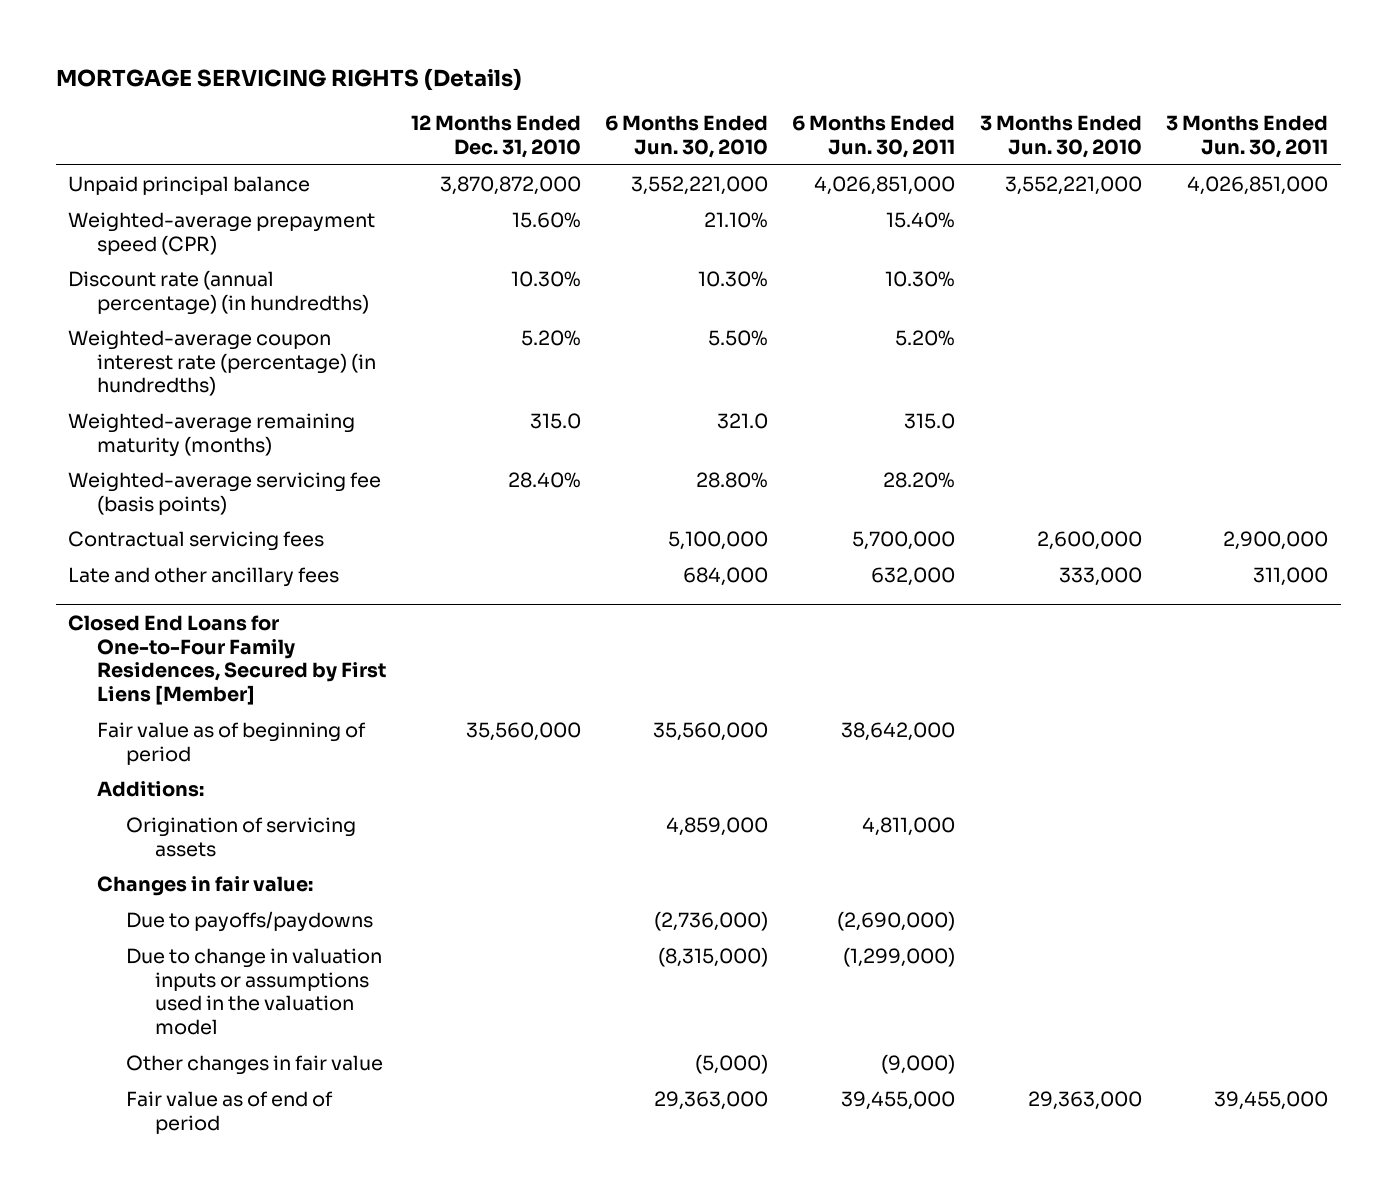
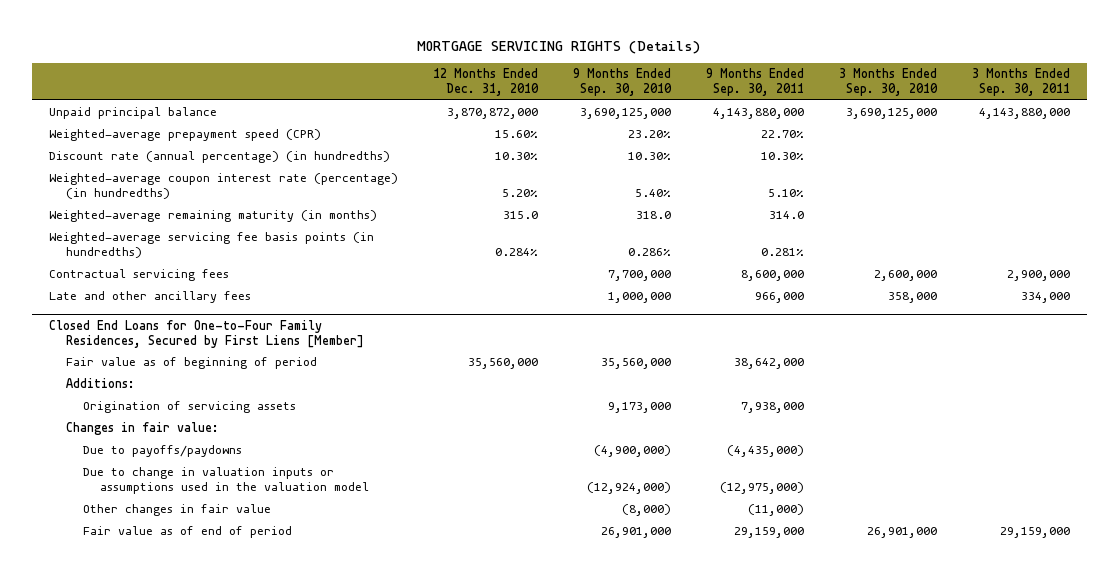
[604,115,768,158] 6 Months Ended Jun. 30, 2010 -> none
[792,115,956,158] 6 Months Ended Jun. 30, 2011 -> none
[979,115,1142,158] 3 Months Ended Jun. 30, 2010 -> none
[1166,115,1329,158] 3 Months Ended Jun. 30, 2011 -> none
none -> [572,68,672,97] 9 Months Ended Sep. 30, 2010
none -> [705,68,804,97] 9 Months Ended Sep. 30, 2011
none -> [838,68,938,97] 3 Months Ended Sep. 30, 2010
none -> [971,68,1070,97] 3 Months Ended Sep. 30, 2011
[68,412,356,457] Weighted-average remaining maturity (months) -> [49,210,378,223] Weighted-average remaining maturity (in months)
[68,471,382,515] Weighted-average servicing fee (basis points) -> [49,232,375,259] Weighted-average servicing fee basis points (in hundredths)
[507,471,581,488] 28.40% -> [494,248,538,257] 0.284%

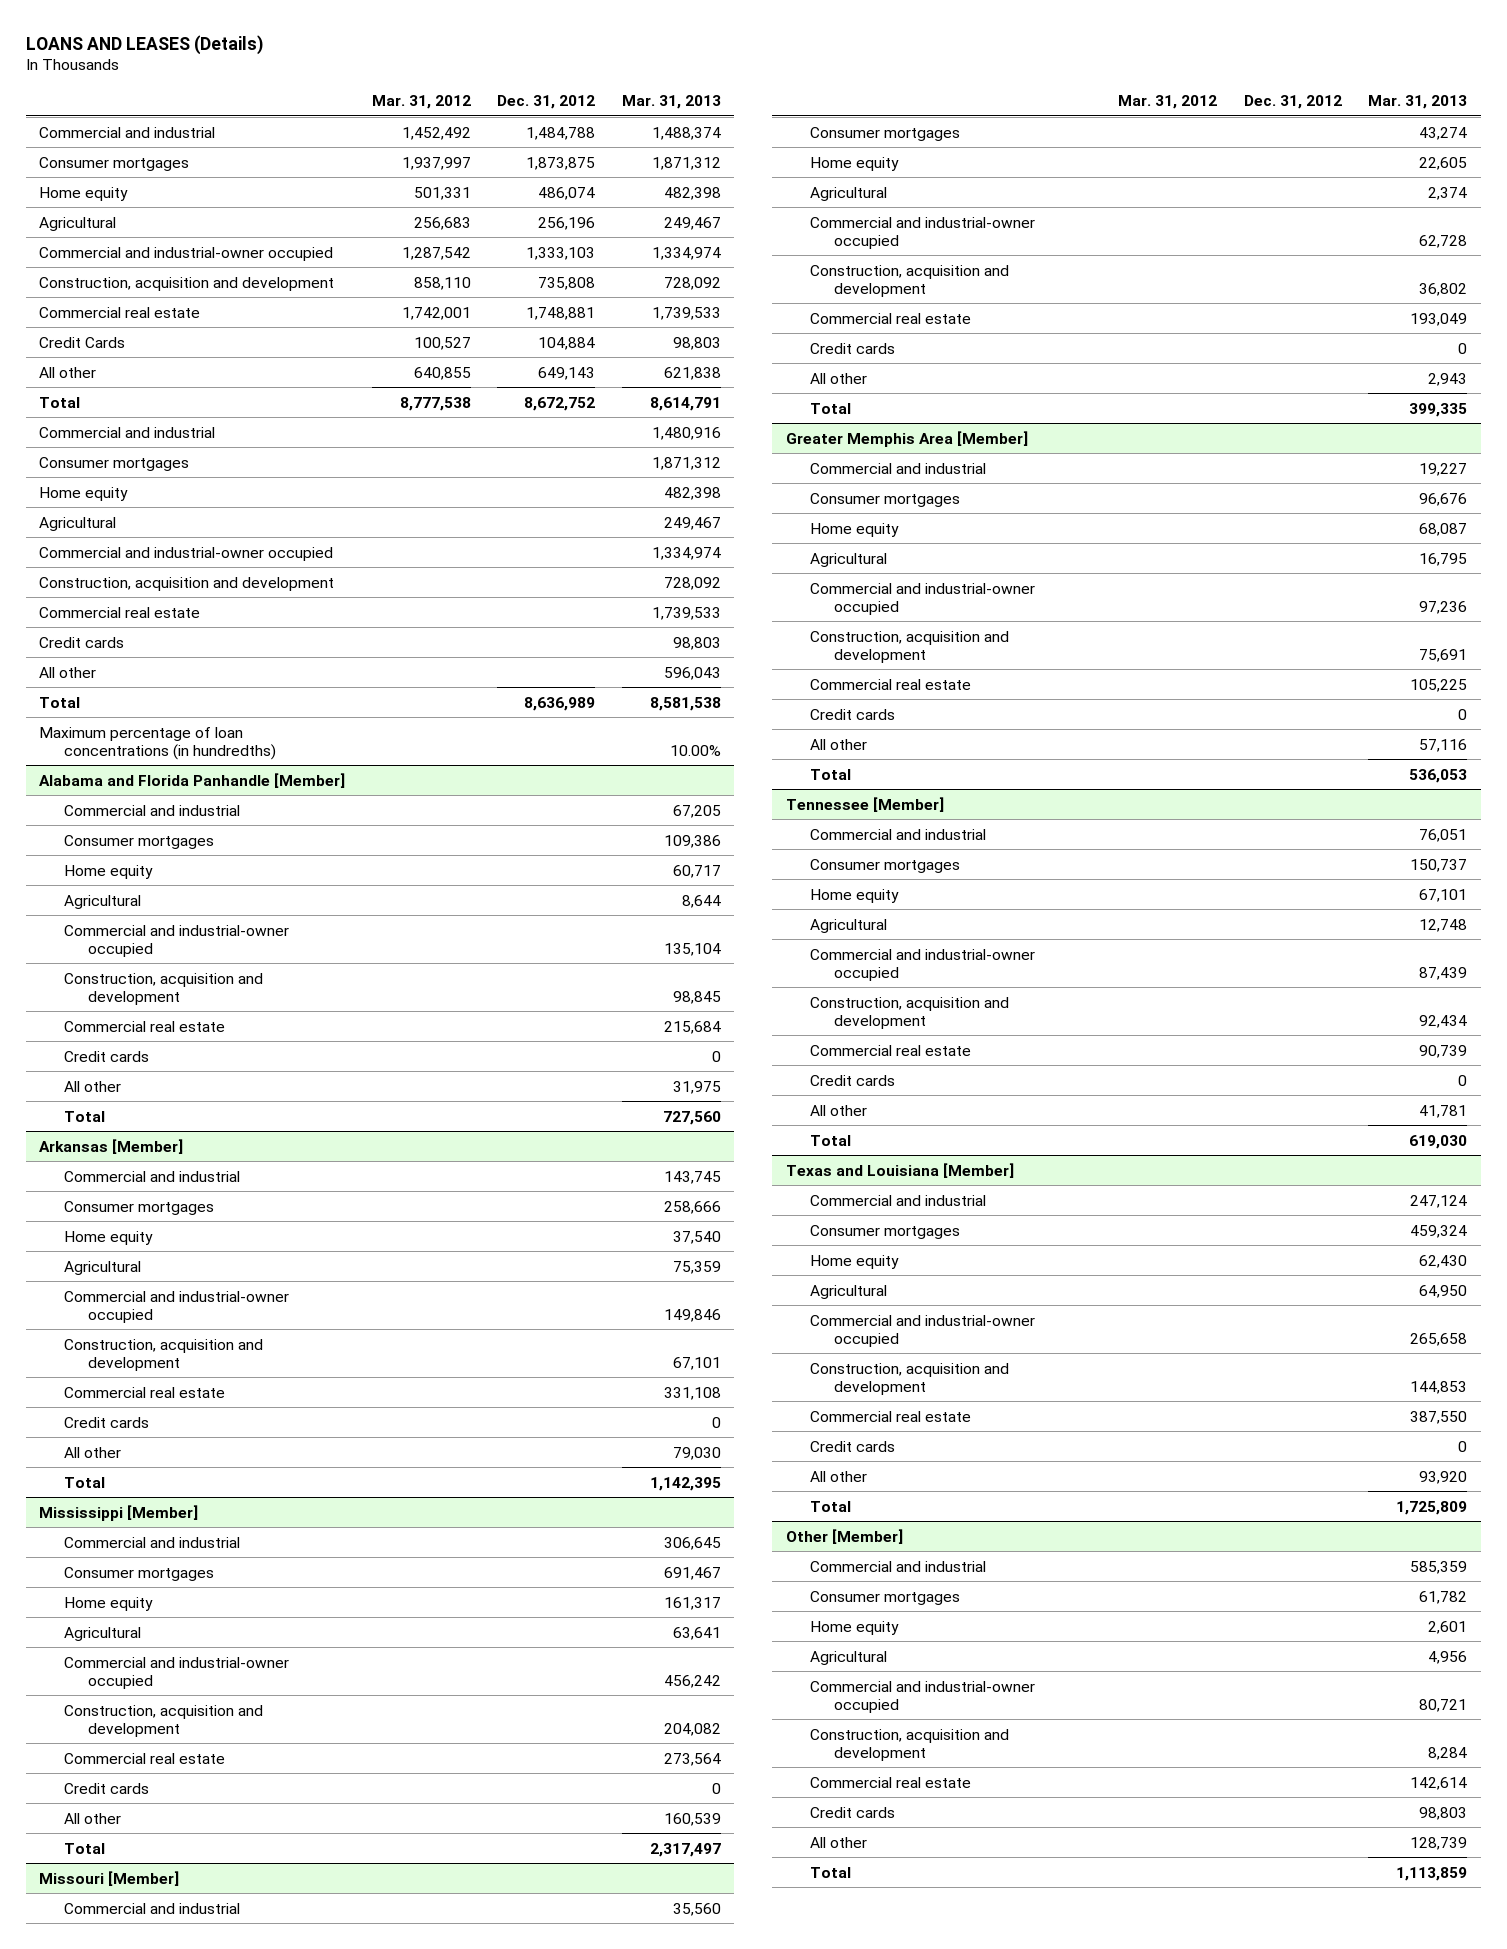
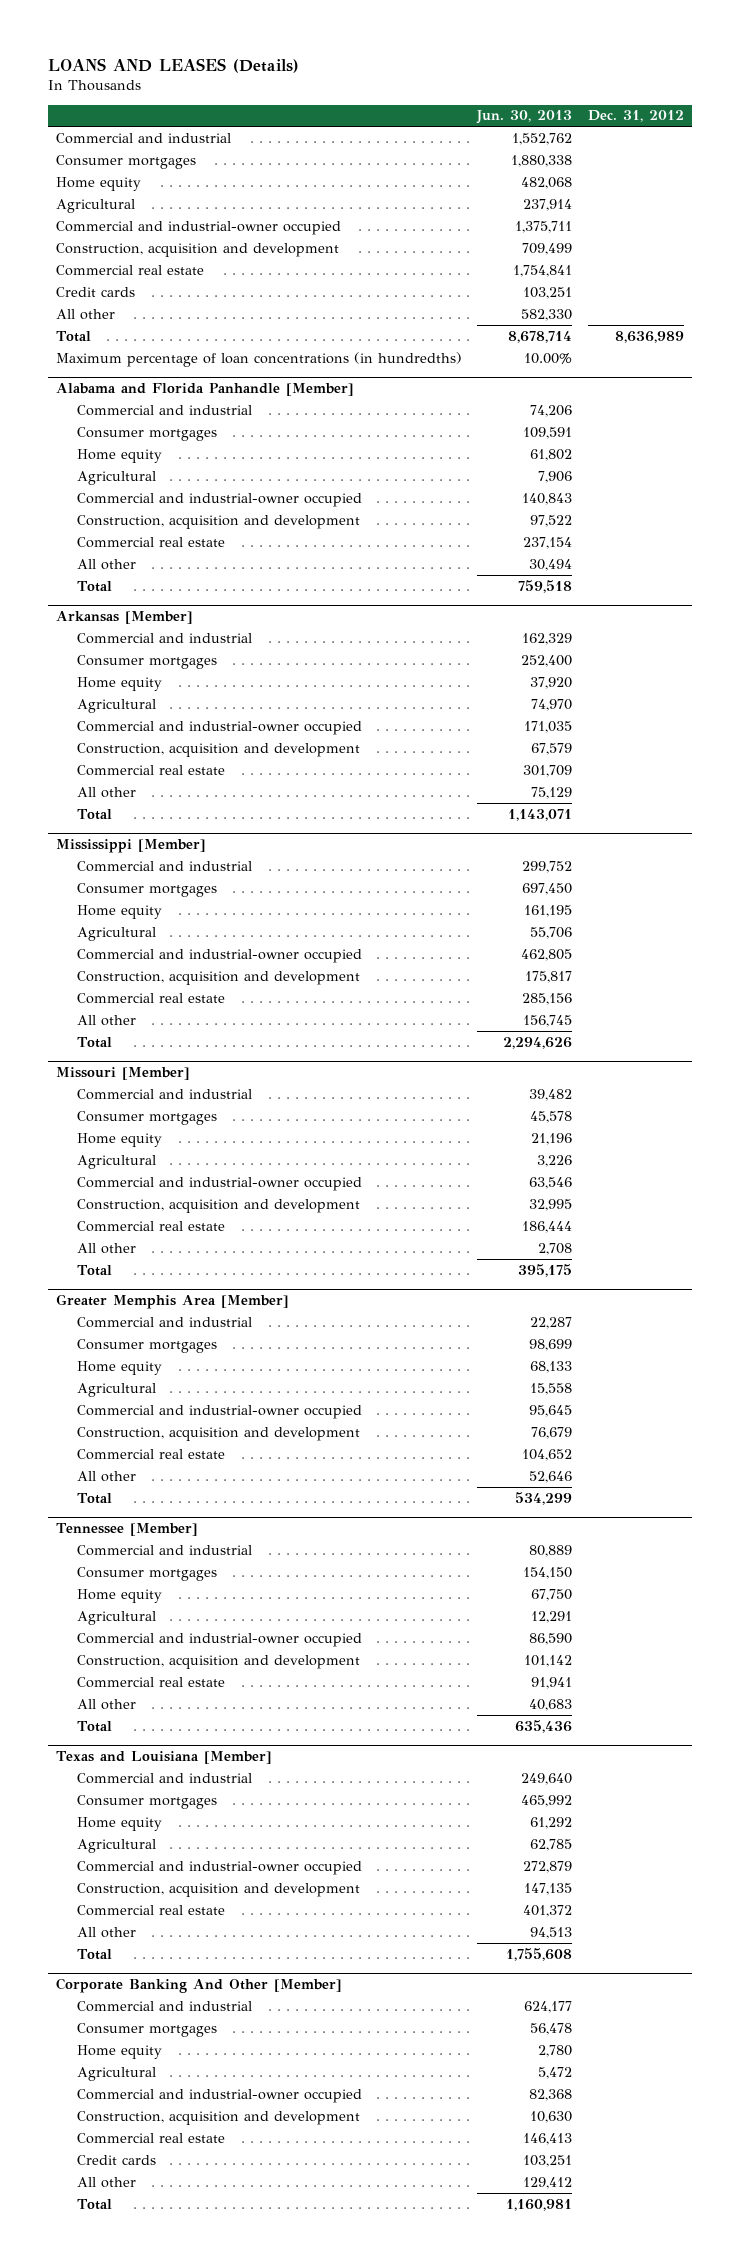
[371,95,471,110] Mar. 31, 2012 -> none
[621,95,721,110] Mar. 31, 2013 -> none
none -> [476,110,573,125] Jun. 30, 2013
[39,126,216,138] Commercial and industrial -> none
[39,156,190,171] Consumer mortgages -> none
[39,186,129,201] Home equity -> none
[39,216,117,231] Agricultural -> none
[39,246,334,261] Commercial and industrial-owner occupied -> none
[39,276,335,291] Construction, acquisition and development -> none
[39,306,201,318] Commercial real estate -> none
[39,336,126,348] Credit Cards -> none
[39,366,97,378] All other -> none
[39,396,81,408] Total -> none
[63,1050,149,1062] Credit cards -> none
[63,1416,149,1428] Credit cards -> none
[63,1782,149,1794] Credit cards -> none
[810,342,896,354] Credit cards -> none
[810,708,896,720] Credit cards -> none
[810,1074,896,1086] Credit cards -> none
[810,1440,896,1452] Credit cards -> none
[785,1528,903,1544] Other [Member] -> [55,1978,342,1994] Corporate Banking And Other [Member]

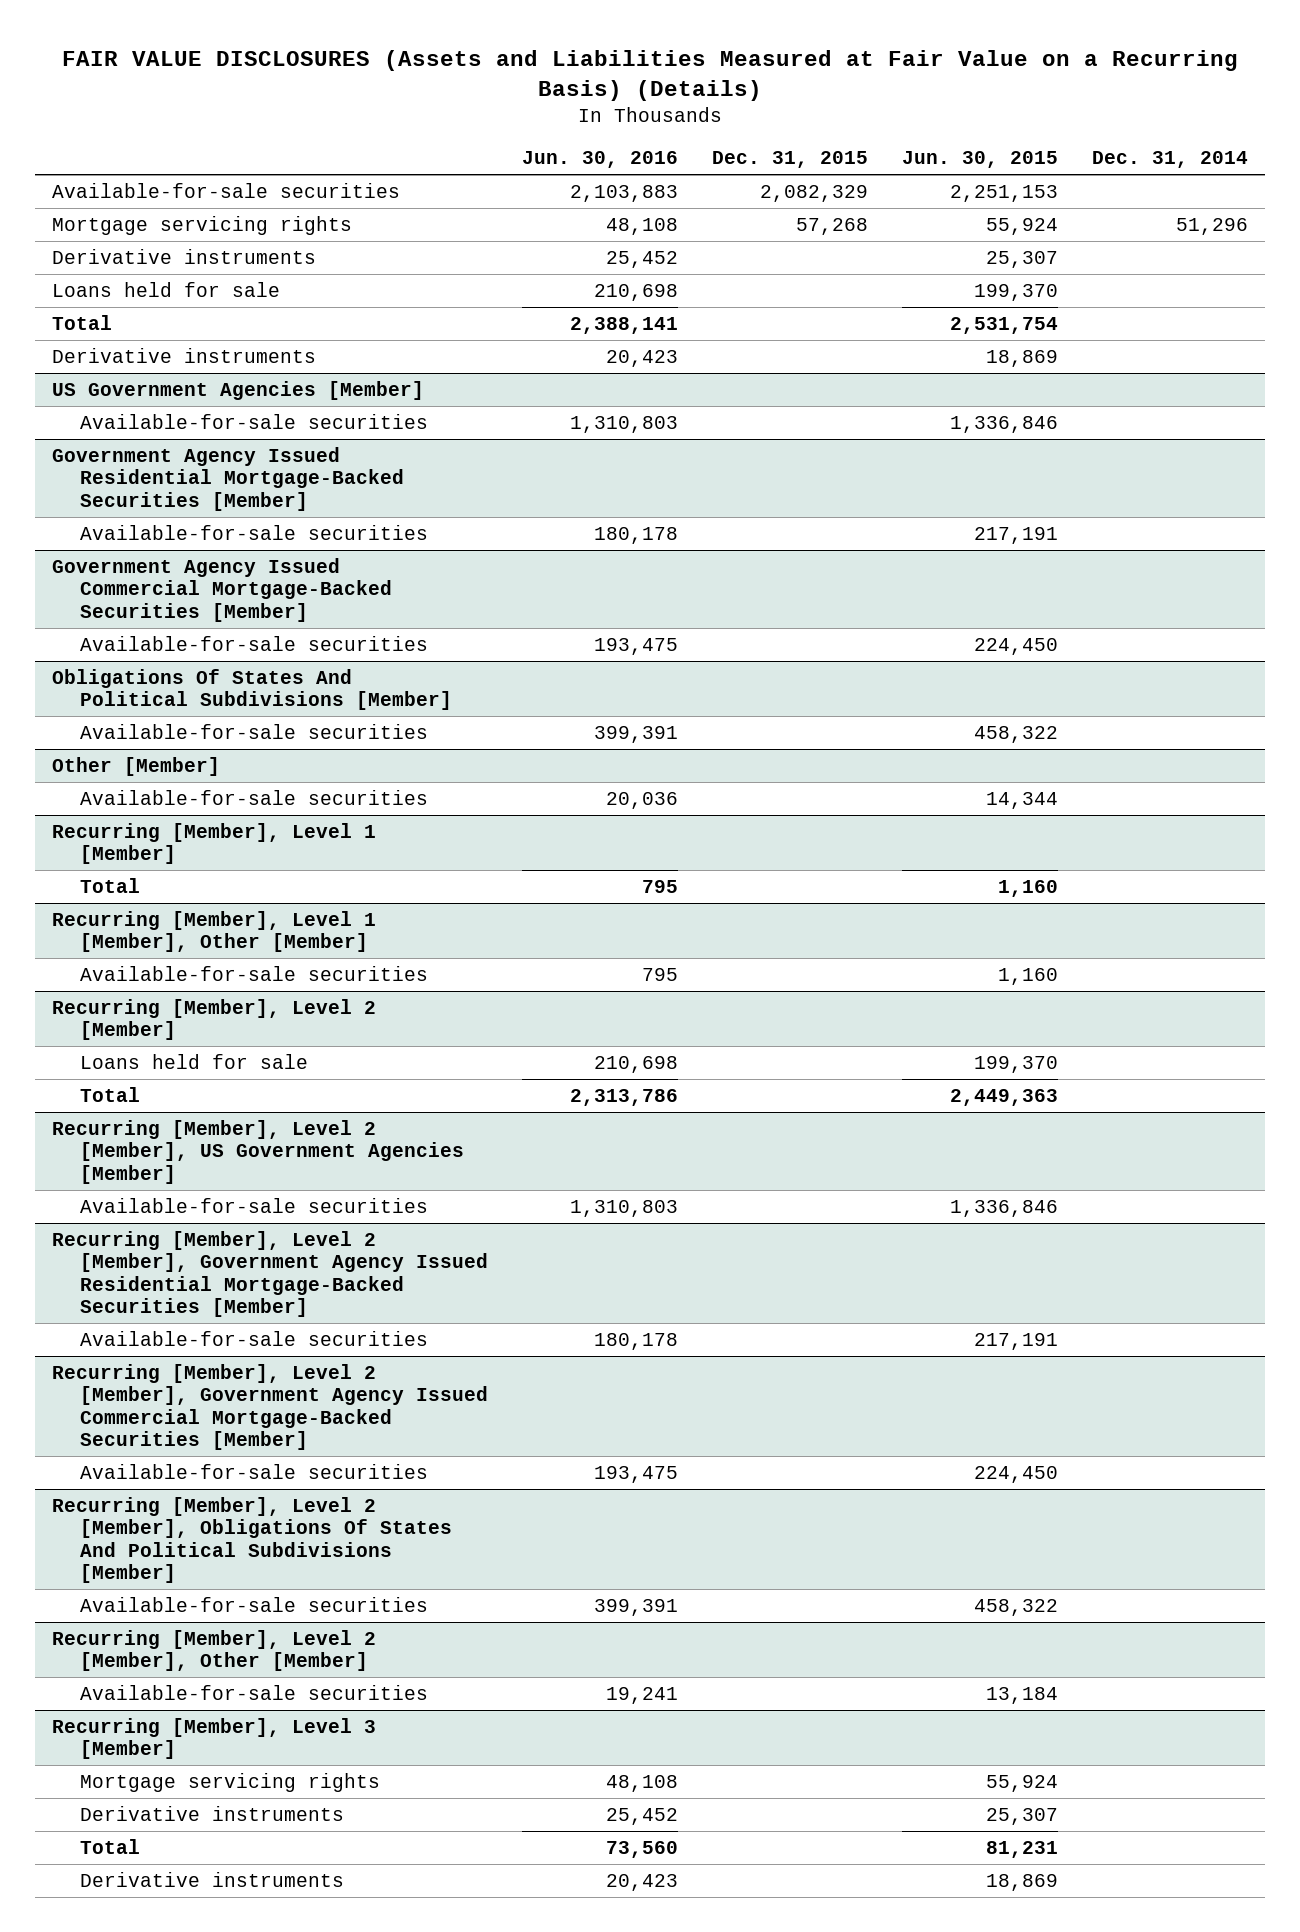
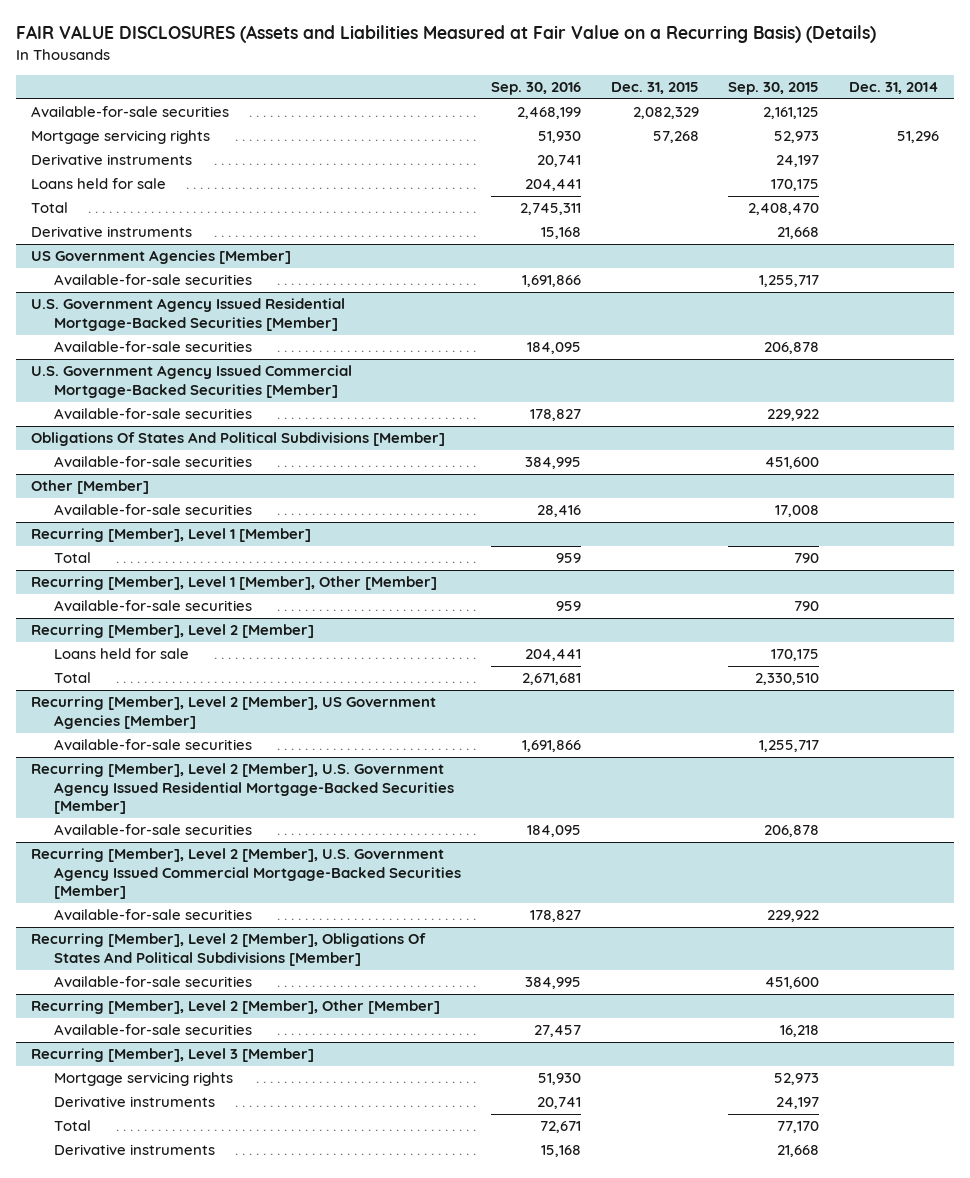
[521,151,678,169] Jun. 30, 2016 -> none
[901,151,1058,169] Jun. 30, 2015 -> none
none -> [490,82,581,96] Sep. 30, 2016
none -> [728,82,820,96] Sep. 30, 2015
[52,446,404,511] Government Agency Issued Residential Mortgage-Backed Securities [Member] -> [30,298,345,331] U.S. Government Agency Issued Residential Mortgage-Backed Securities [Member]
[52,557,392,622] Government Agency Issued Commercial Mortgage-Backed Securities [Member] -> [30,365,352,398] U.S. Government Agency Issued Commercial Mortgage-Backed Securities [Member]
[52,1230,488,1318] Recurring [Member], Level 2 [Member], Government Agency Issued Residential Mortgage-Backed Securities [Member] -> [30,763,455,815] Recurring [Member], Level 2 [Member], U.S. Government Agency Issued Residential Mortgage-Backed Securities [Member]
[52,1363,488,1451] Recurring [Member], Level 2 [Member], Government Agency Issued Commercial Mortgage-Backed Securities [Member] -> [30,848,462,900] Recurring [Member], Level 2 [Member], U.S. Government Agency Issued Commercial Mortgage-Backed Securities [Member]

